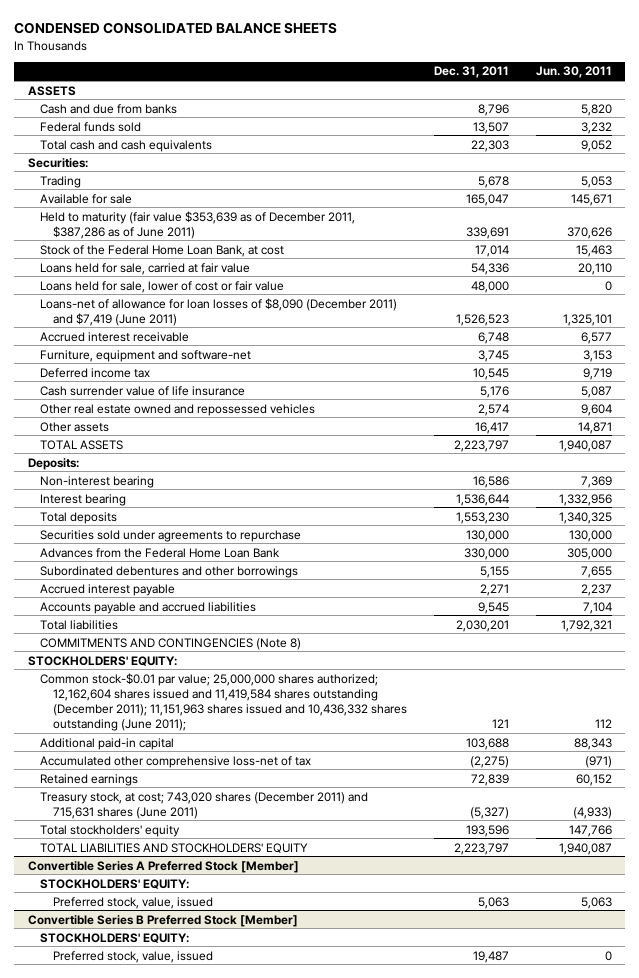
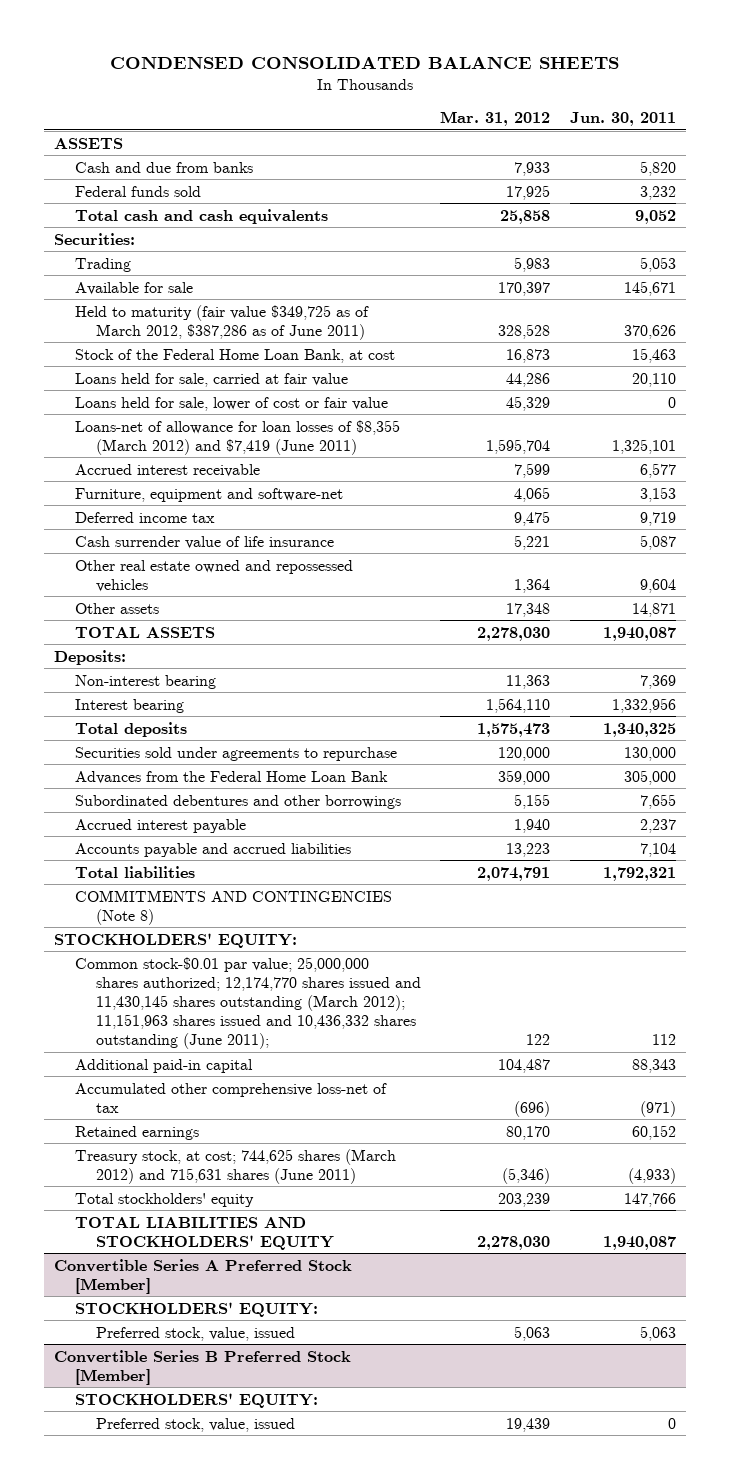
[433,66,509,79] Dec. 31, 2011 -> none
none -> [440,111,551,127] Mar. 31, 2012
[40,210,356,239] Held to maturity (fair value $353,639 as of December 2011, $387,286 as of June 2011) -> [75,304,370,340] Held to maturity (fair value $349,725 as of March 2012, $387,286 as of June 2011)
[40,297,398,326] Loans-net of allowance for loan losses of $8,090 (December 2011) and $7,419 (June 2011) -> [75,419,401,455] Loans-net of allowance for loan losses of $8,355 (March 2012) and $7,419 (June 2011)
[40,672,408,731] Common stock-$0.01 par value; 25,000,000 shares authorized; 12,162,604 shares issued and 11,419,584 shares outstanding (December 2011); 11,151,963 shares issued and 10,436,332 shares outstanding (June 2011); -> [75,956,422,1050] Common stock-$0.01 par value; 25,000,000 shares authorized; 12,174,770 shares issued and 11,430,145 shares outstanding (March 2012); 11,151,963 shares issued and 10,436,332 shares outstanding (June 2011);
[40,791,369,819] Treasury stock, at cost; 743,020 shares (December 2011) and 715,631 shares (June 2011) -> [75,1148,397,1184] Treasury stock, at cost; 744,625 shares (March 2012) and 715,631 shares (June 2011)

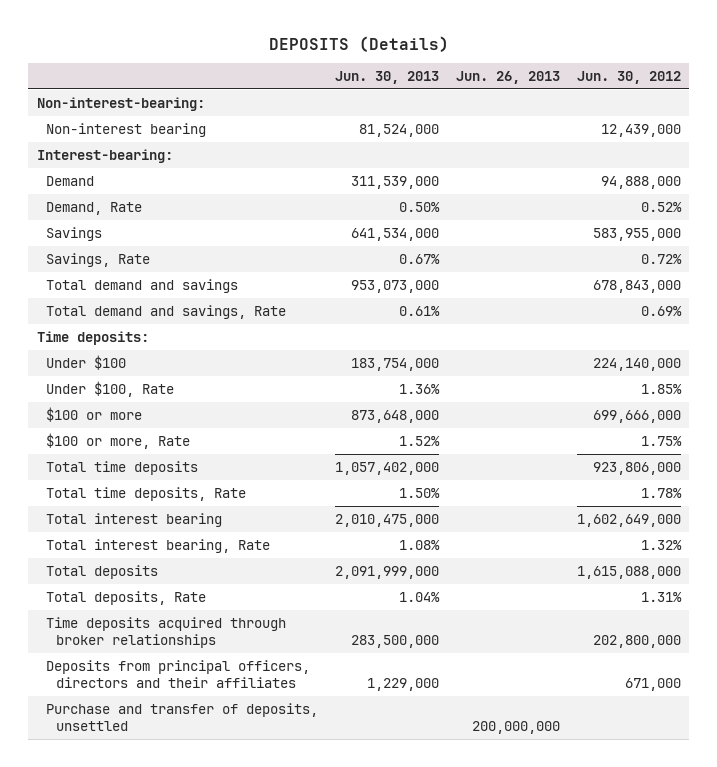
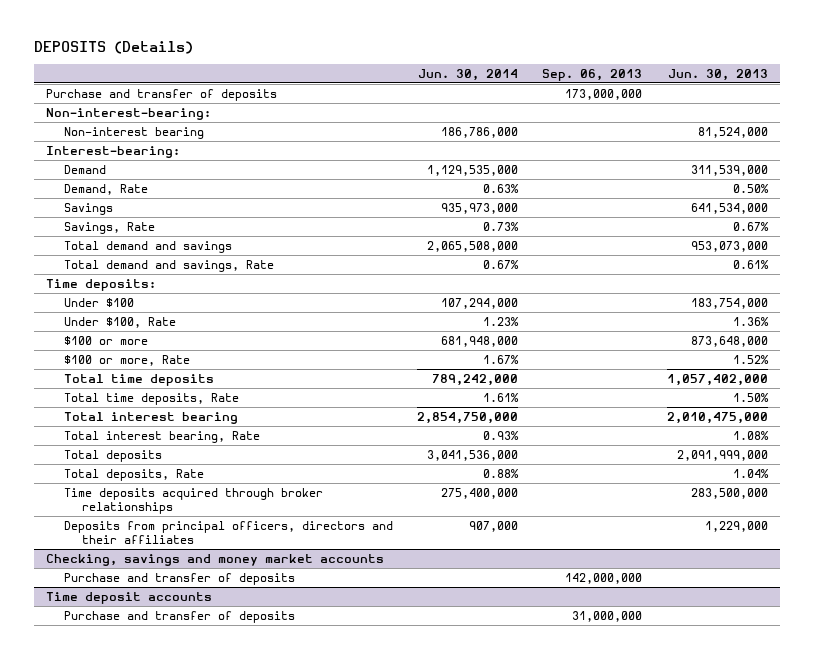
[455,70,560,84] Jun. 26, 2013 -> none
[576,70,681,84] Jun. 30, 2012 -> none
none -> [418,68,519,81] Jun. 30, 2014
none -> [542,68,643,81] Sep. 06, 2013
none -> [46,88,278,101] Purchase and transfer of deposits
none -> [46,553,385,566] Checking, savings and money market accounts
[46,702,319,732] Purchase and transfer of deposits, unsettled -> [64,572,296,585] Purchase and transfer of deposits
none -> [46,591,213,604] Time deposit accounts
none -> [64,610,296,623] Purchase and transfer of deposits

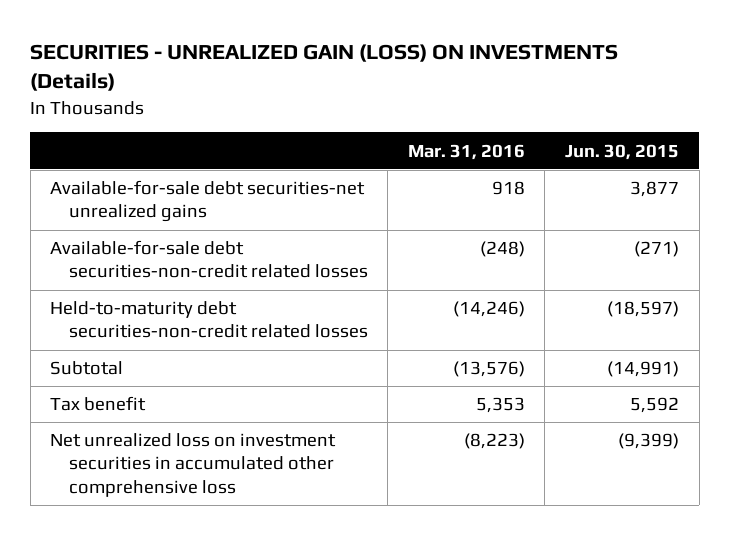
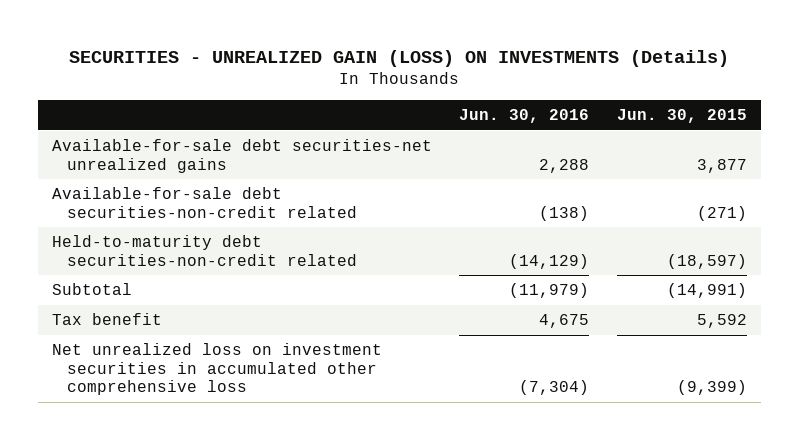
[407,143,525,160] Mar. 31, 2016 -> none
none -> [459,109,590,124] Jun. 30, 2016
[50,240,368,279] Available-for-sale debt securities-non-credit related losses -> [51,187,358,218] Available-for-sale debt securities-non-credit related
[50,301,368,339] Held-to-maturity debt securities-non-credit related losses -> [51,235,358,266] Held-to-maturity debt securities-non-credit related

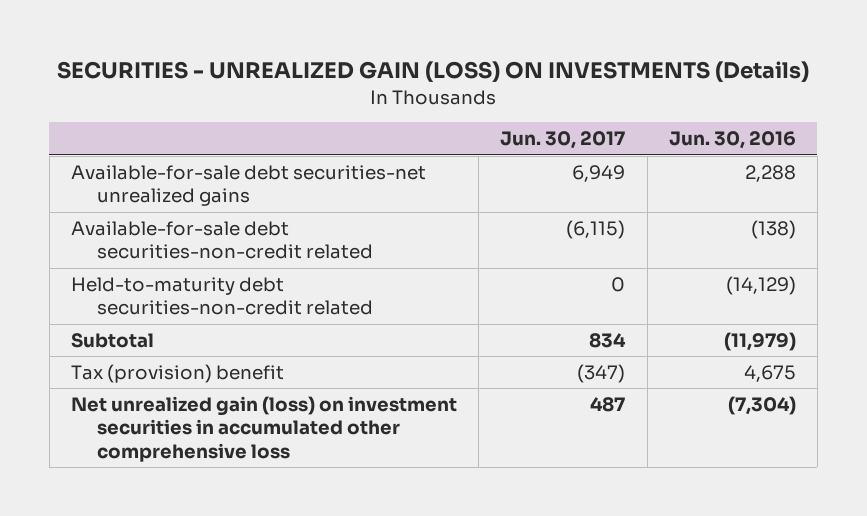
[617,109,748,124] Jun. 30, 2015 -> none
none -> [500,131,626,150] Jun. 30, 2017
[51,313,162,326] Tax benefit -> [70,363,284,383] Tax (provision) benefit
[51,343,382,396] Net unrealized loss on investment securities in accumulated other comprehensive loss -> [70,395,457,463] Net unrealized gain (loss) on investment securities in accumulated other comprehensive loss

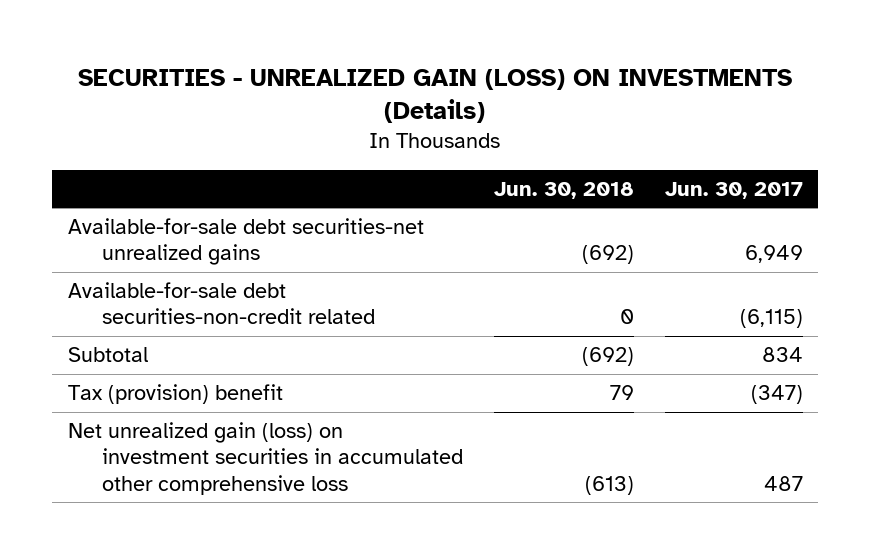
[668,131,796,150] Jun. 30, 2016 -> none
none -> [493,181,634,199] Jun. 30, 2018
[70,276,374,316] Held-to-maturity debt securities-non-credit related -> none

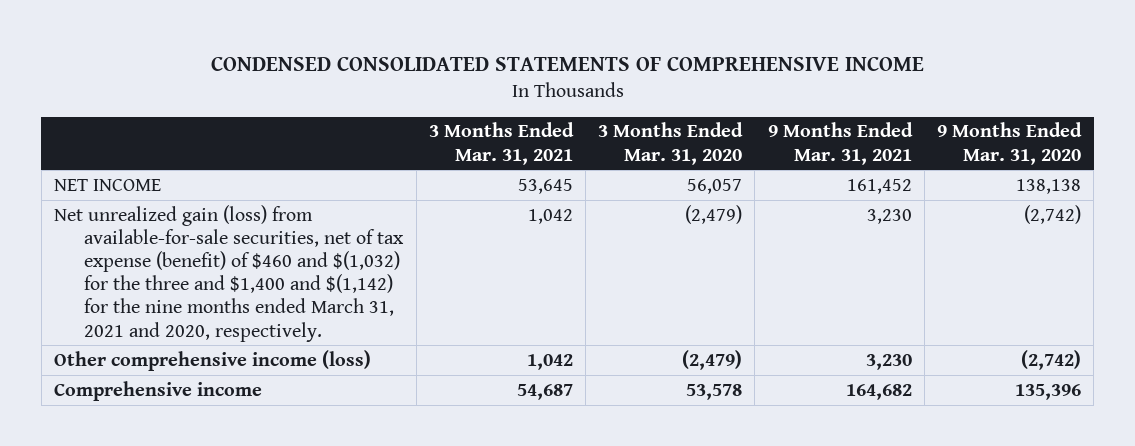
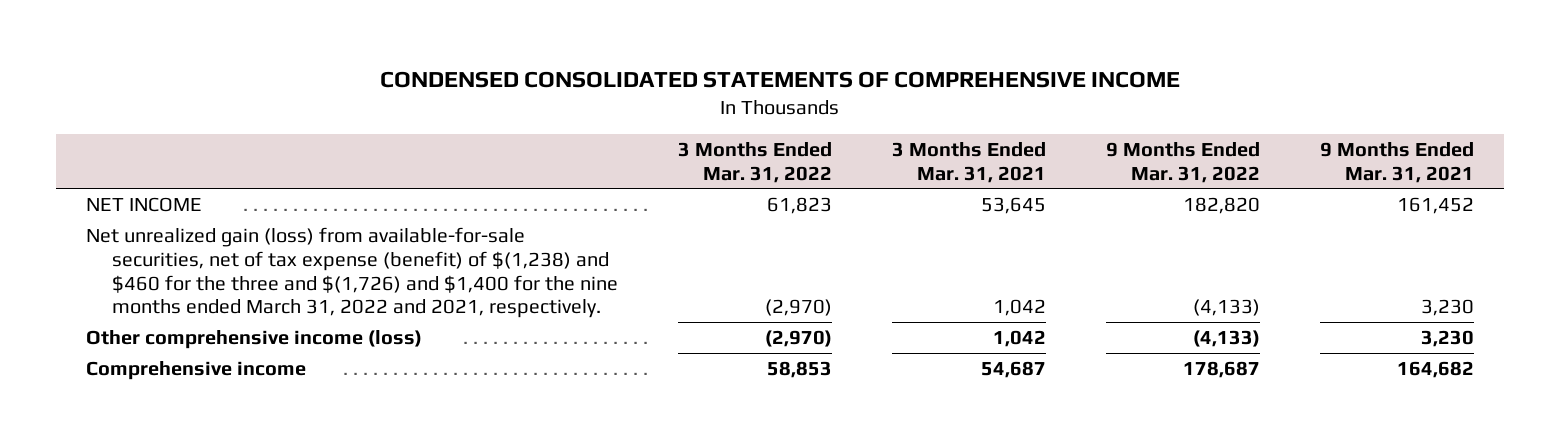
[598,122,744,165] 3 Months Ended Mar. 31, 2020 -> none
[936,122,1082,165] 9 Months Ended Mar. 31, 2020 -> none
none -> [677,141,832,183] 3 Months Ended Mar. 31, 2022
none -> [1105,141,1260,183] 9 Months Ended Mar. 31, 2022
[54,204,405,342] Net unrealized gain (loss) from available-for-sale securities, net of tax expense (benefit) of $460 and $(1,032) for the three and $1,400 and $(1,142) for the nine months ended March 31, 2021 and 2020, respectively. -> [85,226,618,319] Net unrealized gain (loss) from available-for-sale securities, net of tax expense (benefit) of $(1,238) and $460 for the three and $(1,726) and $1,400 for the nine months ended March 31, 2022 and 2021, respectively.

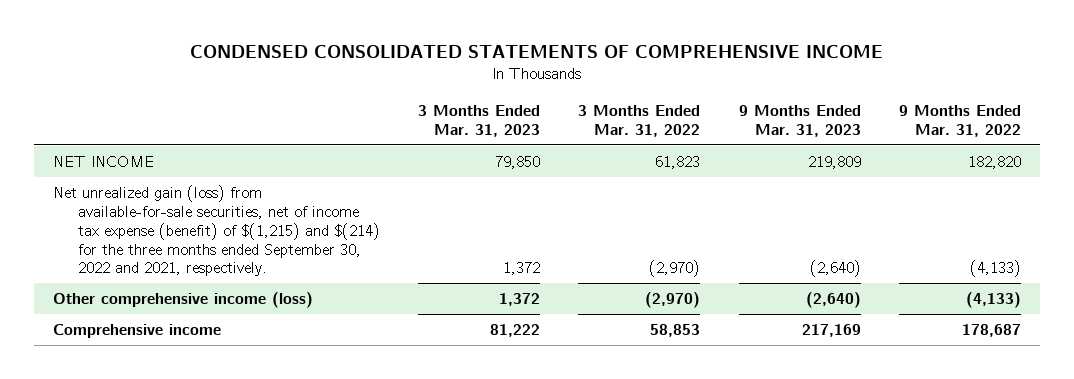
[891,141,1046,183] 3 Months Ended Mar. 31, 2021 -> none
[1319,141,1474,183] 9 Months Ended Mar. 31, 2021 -> none
none -> [417,104,540,137] 3 Months Ended Mar. 31, 2023
none -> [738,104,861,137] 9 Months Ended Mar. 31, 2023
[85,226,618,319] Net unrealized gain (loss) from available-for-sale securities, net of tax expense (benefit) of $(1,238) and $460 for the three and $(1,726) and $1,400 for the nine months ended March 31, 2022 and 2021, respectively. -> [53,184,380,277] Net unrealized gain (loss) from available-for-sale securities, net of income tax expense (benefit) of $(1,215) and $(214) for the three months ended September 30, 2022 and 2021, respectively.

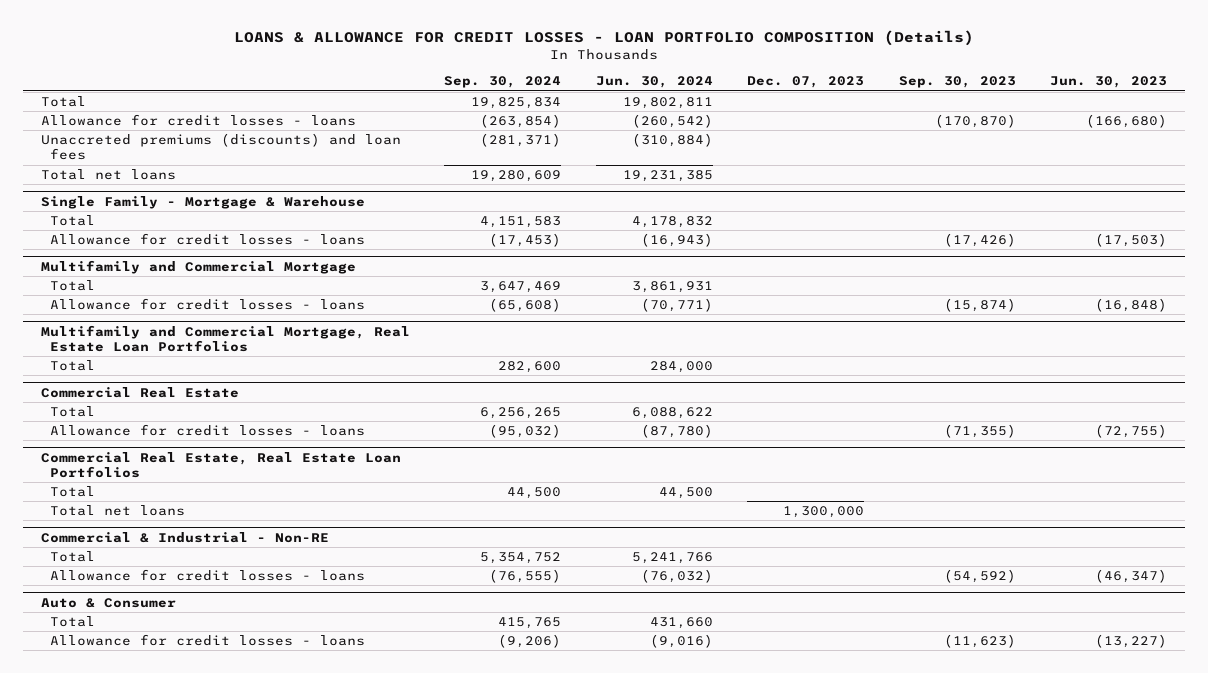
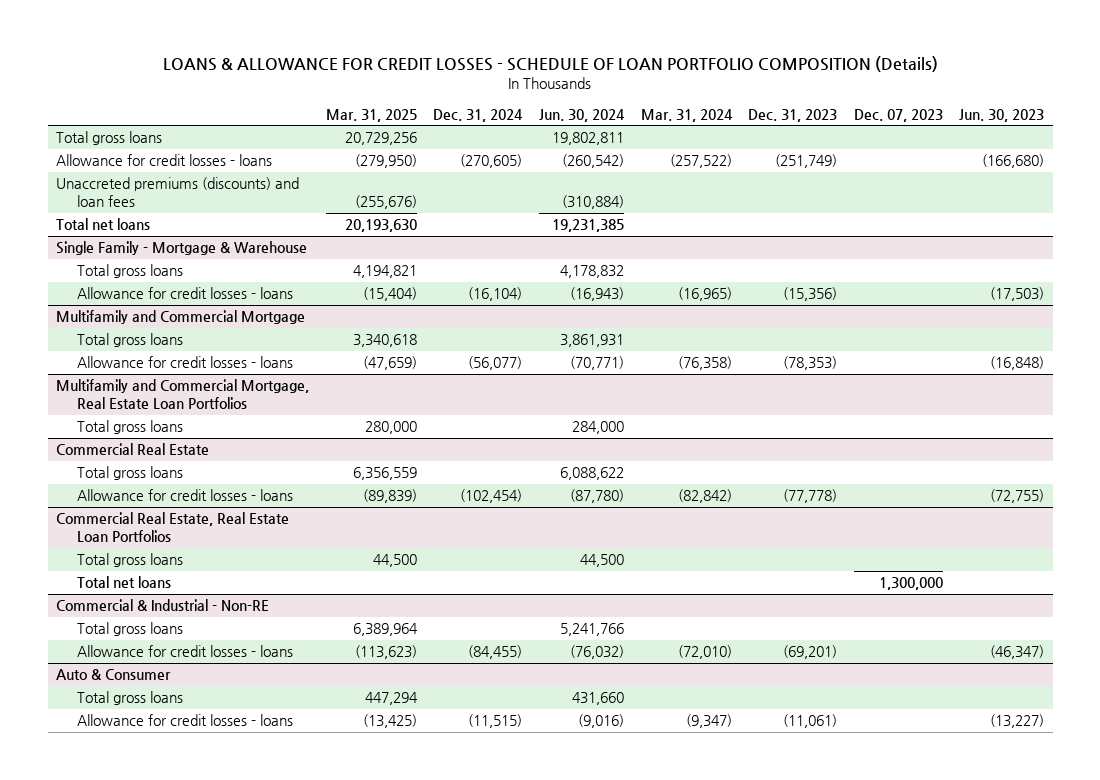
[234,30,975,47] LOANS & ALLOWANCE FOR CREDIT LOSSES - LOAN PORTFOLIO COMPOSITION (Details) -> [163,56,939,73] LOANS & ALLOWANCE FOR CREDIT LOSSES - SCHEDULE OF LOAN PORTFOLIO COMPOSITION (Details)
[444,76,562,89] Sep. 30, 2024 -> none
[898,76,1016,89] Sep. 30, 2023 -> none
none -> [325,108,417,122] Mar. 31, 2025
none -> [433,108,524,122] Dec. 31, 2024
none -> [640,108,733,122] Mar. 31, 2024
none -> [748,108,838,122] Dec. 31, 2023
[40,96,86,108] Total -> [55,131,162,146] Total gross loans
[50,215,96,227] Total -> [76,264,183,279] Total gross loans
[50,280,96,292] Total -> [76,333,183,348] Total gross loans
[50,360,96,372] Total -> [76,420,183,435] Total gross loans
[50,406,96,418] Total -> [76,466,183,481] Total gross loans
[50,486,96,498] Total -> [76,553,183,568] Total gross loans
[50,551,96,563] Total -> [76,622,183,637] Total gross loans
[50,616,96,628] Total -> [76,691,183,706] Total gross loans

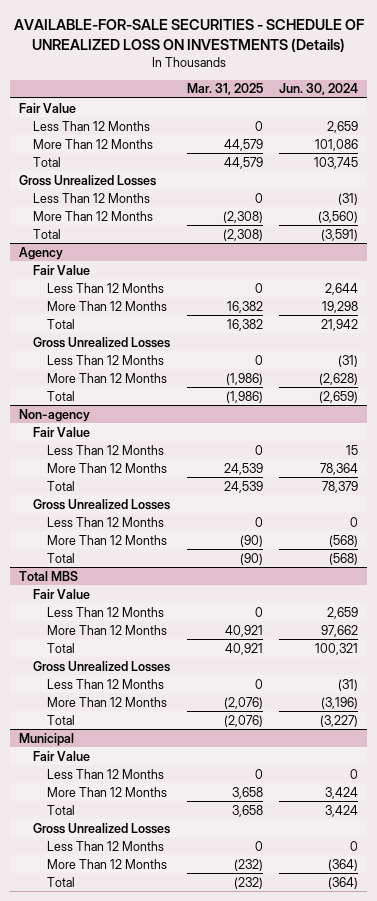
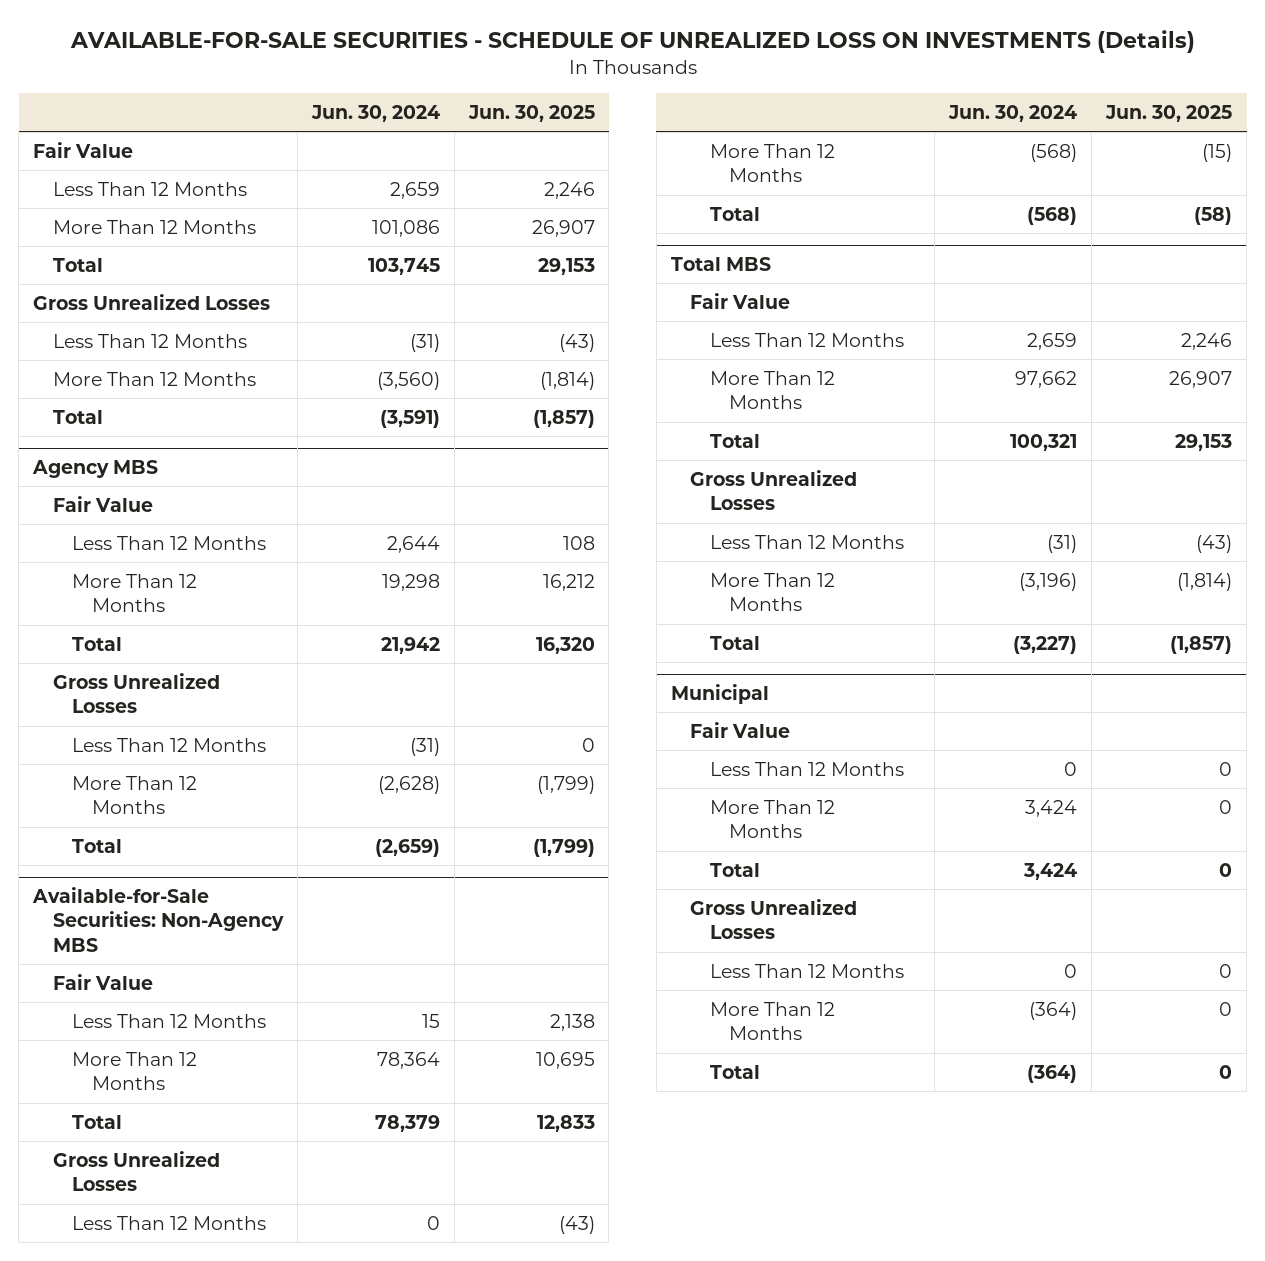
[186,83,263,96] Mar. 31, 2025 -> none
none -> [467,104,595,122] Jun. 30, 2025
[18,246,63,260] Agency -> [32,459,159,478] Agency MBS
[18,408,90,422] Non-agency -> [32,886,284,952] Available-for-Sale Securities: Non-Agency MBS

